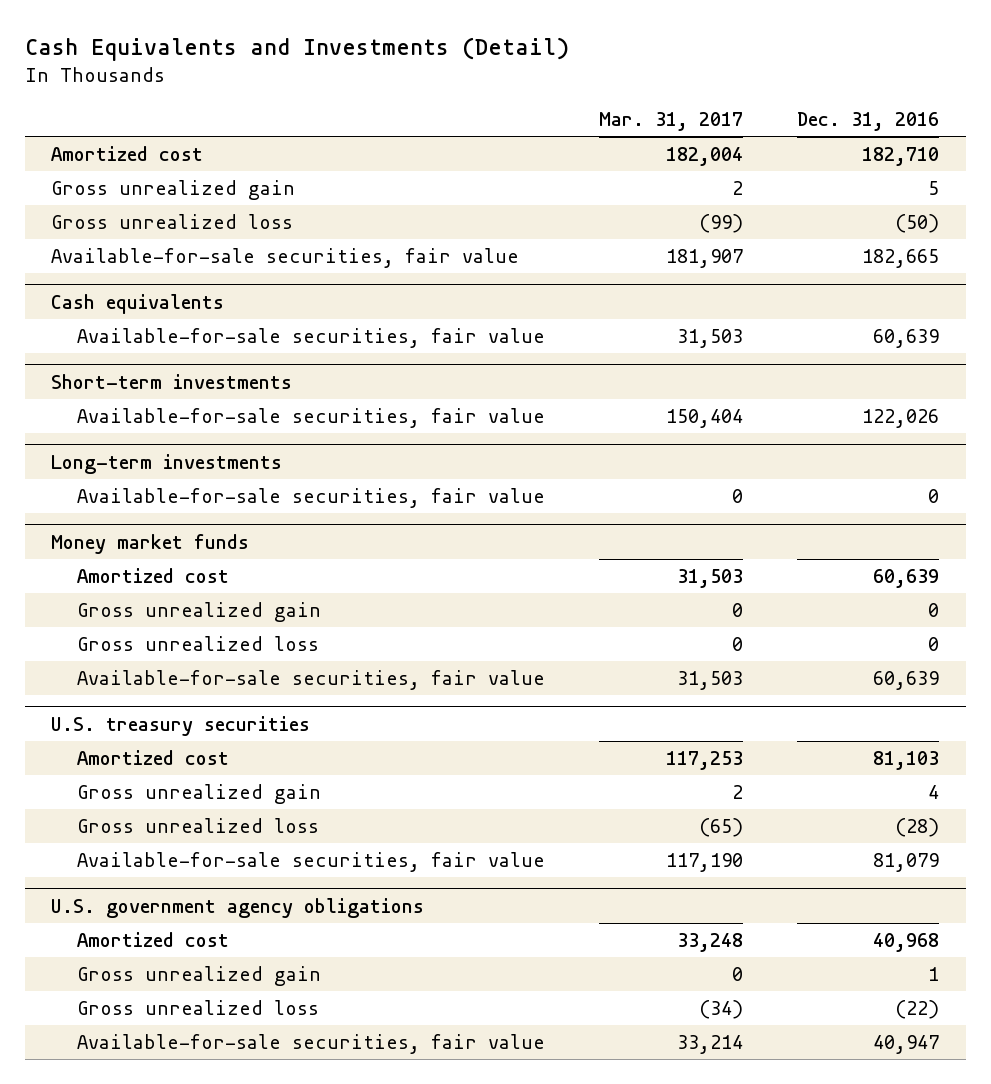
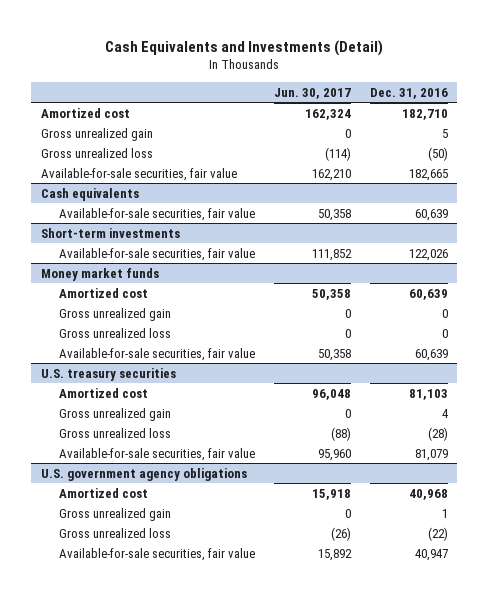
[599,111,744,131] Mar. 31, 2017 -> none
none -> [273,87,351,99] Jun. 30, 2017
[51,453,283,474] Long-term investments -> none
[77,487,546,508] Available-for-sale securities, fair value -> none

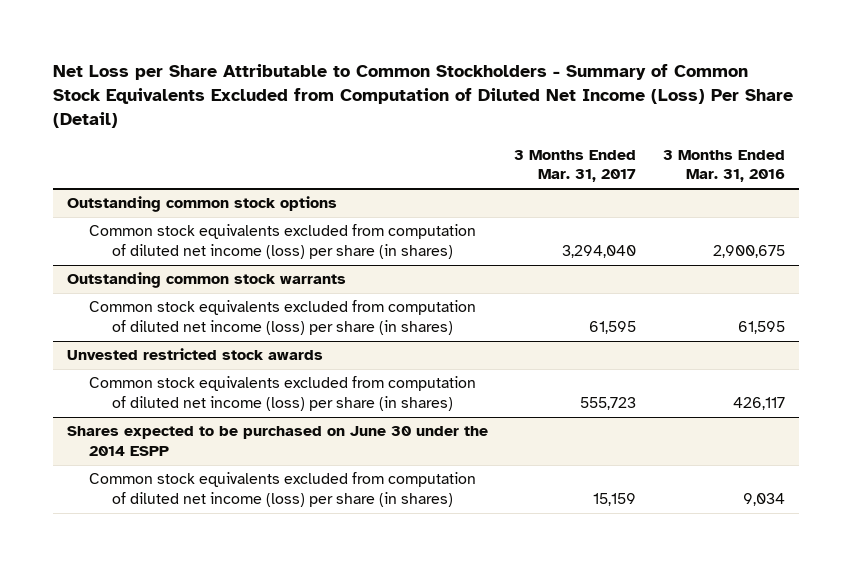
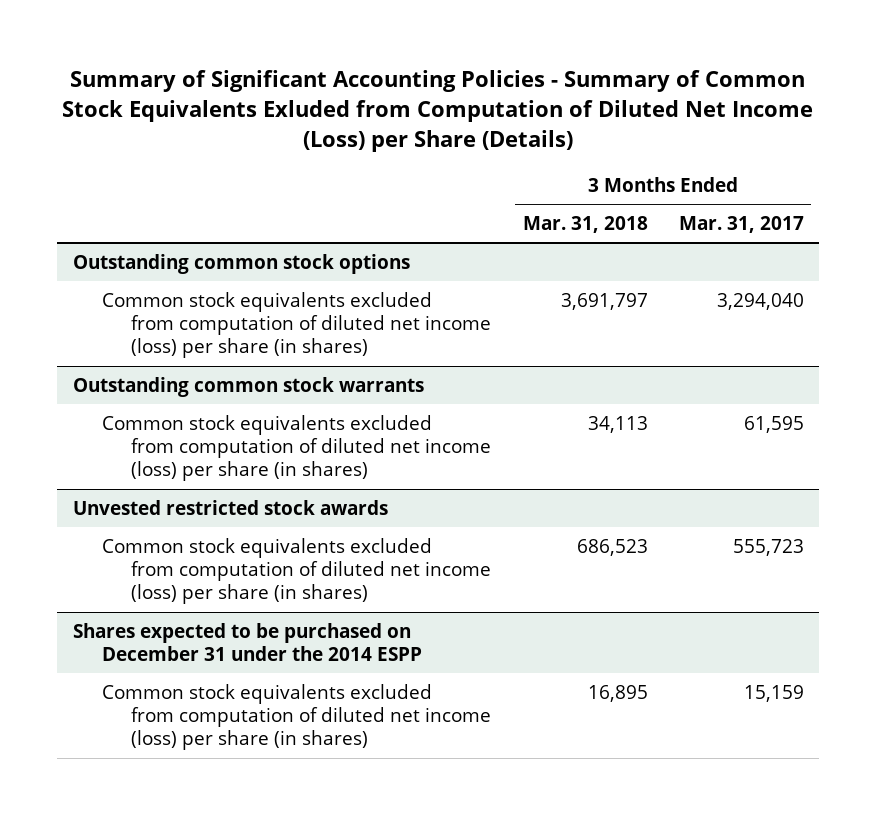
[53,64,794,129] Net Loss per Share Attributable to Common Stockholders - Summary of Common Stock Equivalents Excluded from Computation of Diluted Net Income (Loss) Per Share (Detail) -> [62,70,814,152] Summary of Significant Accounting Policies - Summary of Common Stock Equivalents Exluded from Computation of Diluted Net Income (Loss) per Share (Details)
[663,149,786,183] 3 Months Ended Mar. 31, 2016 -> none
none -> [522,215,648,233] Mar. 31, 2018
[66,426,488,456] Shares expected to be purchased on June 30 under the 2014 ESPP -> [72,622,423,662] Shares expected to be purchased on December 31 under the 2014 ESPP

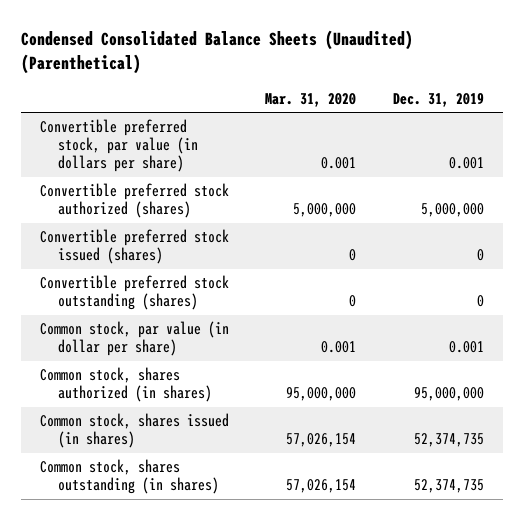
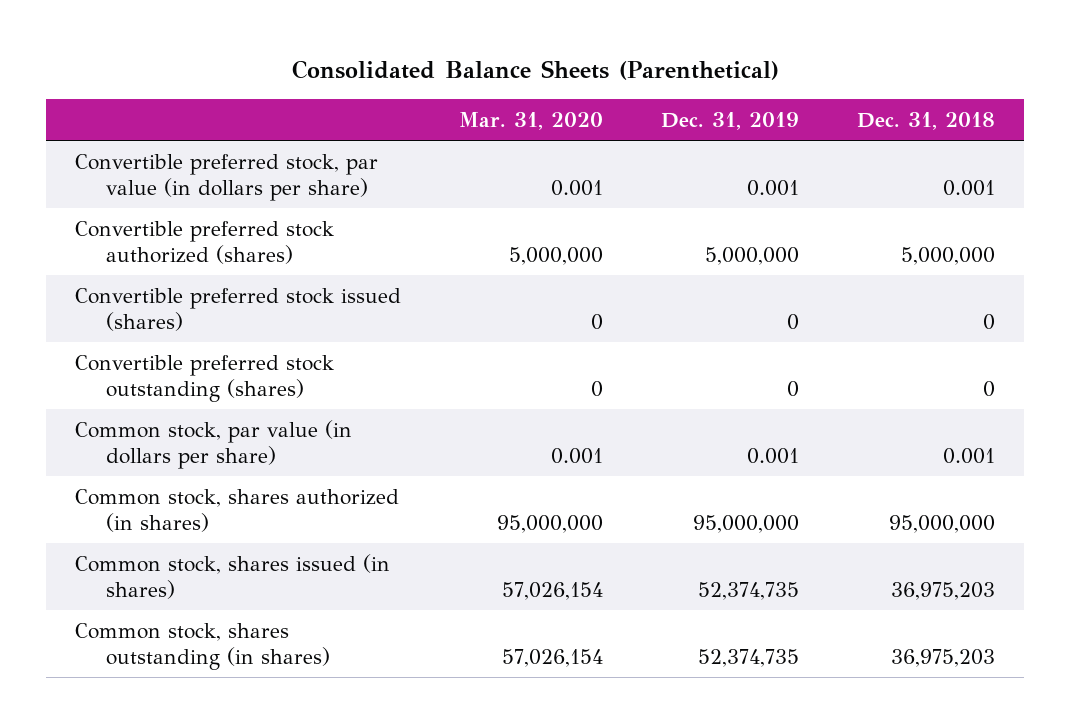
[21,30,414,74] Condensed Consolidated Balance Sheets (Unaudited) (Parenthetical) -> [291,60,779,81] Consolidated Balance Sheets (Parenthetical)
none -> [856,112,995,131] Dec. 31, 2018
[39,321,229,357] Common stock, par value (in dollar per share) -> [74,419,352,469] Common stock, par value (in dollars per share)

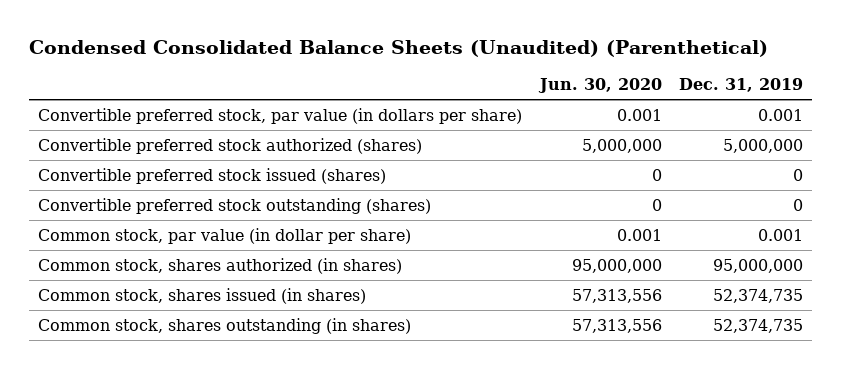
[291,60,779,81] Consolidated Balance Sheets (Parenthetical) -> [28,39,768,57] Condensed Consolidated Balance Sheets (Unaudited) (Parenthetical)
[458,112,603,131] Mar. 31, 2020 -> none
[856,112,995,131] Dec. 31, 2018 -> none
none -> [537,78,662,94] Jun. 30, 2020
[74,419,352,469] Common stock, par value (in dollars per share) -> [37,227,411,244] Common stock, par value (in dollar per share)

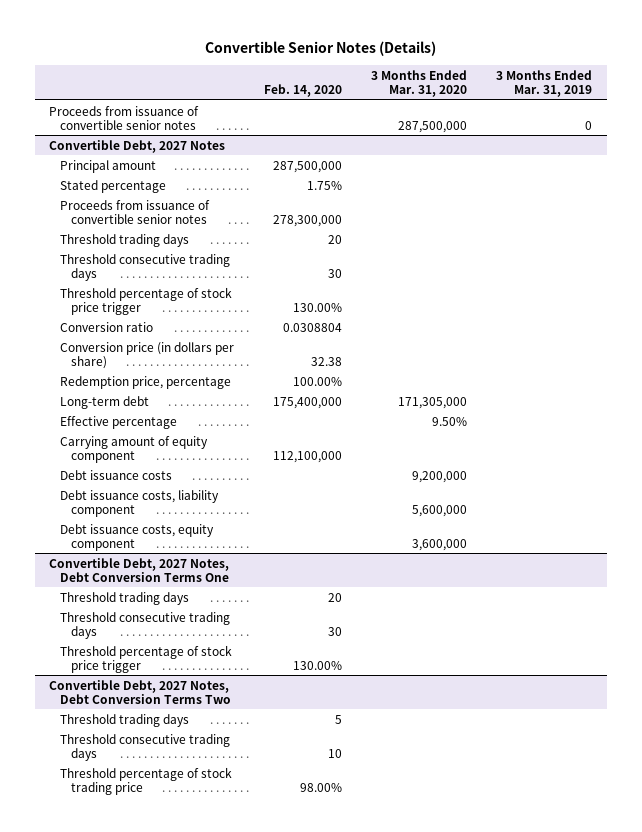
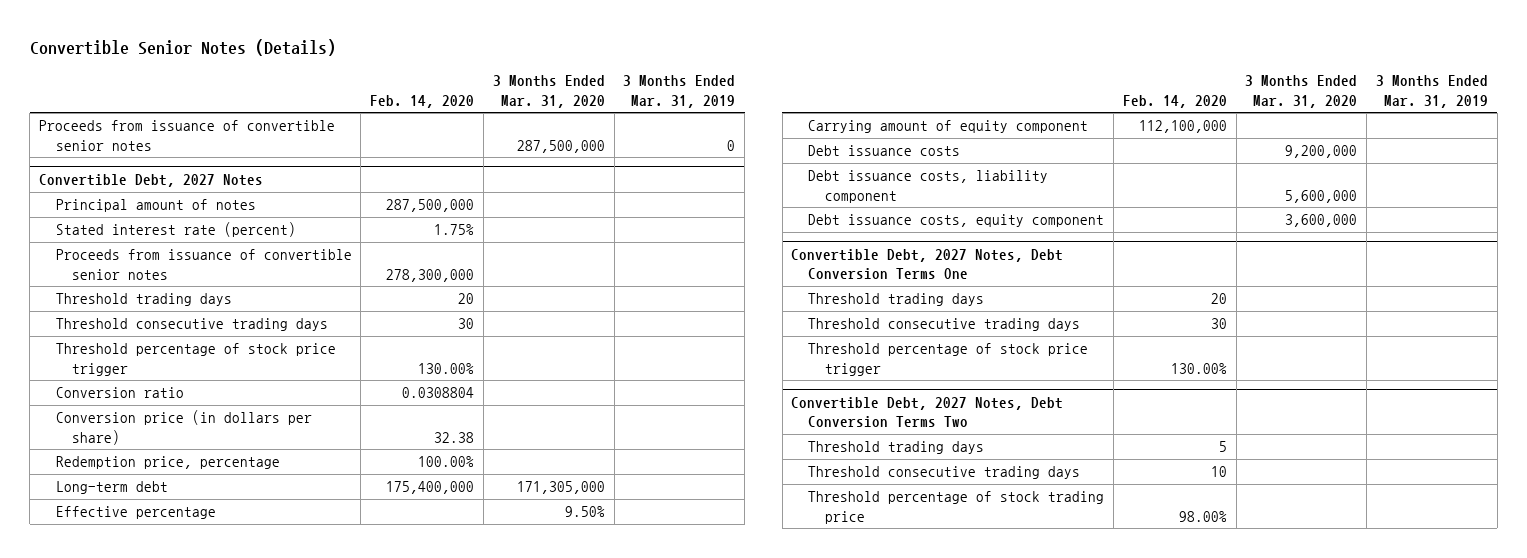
[60,159,157,173] Principal amount -> [55,199,256,213] Principal amount of notes
[60,179,167,193] Stated percentage -> [55,222,296,238] Stated interest rate (percent)

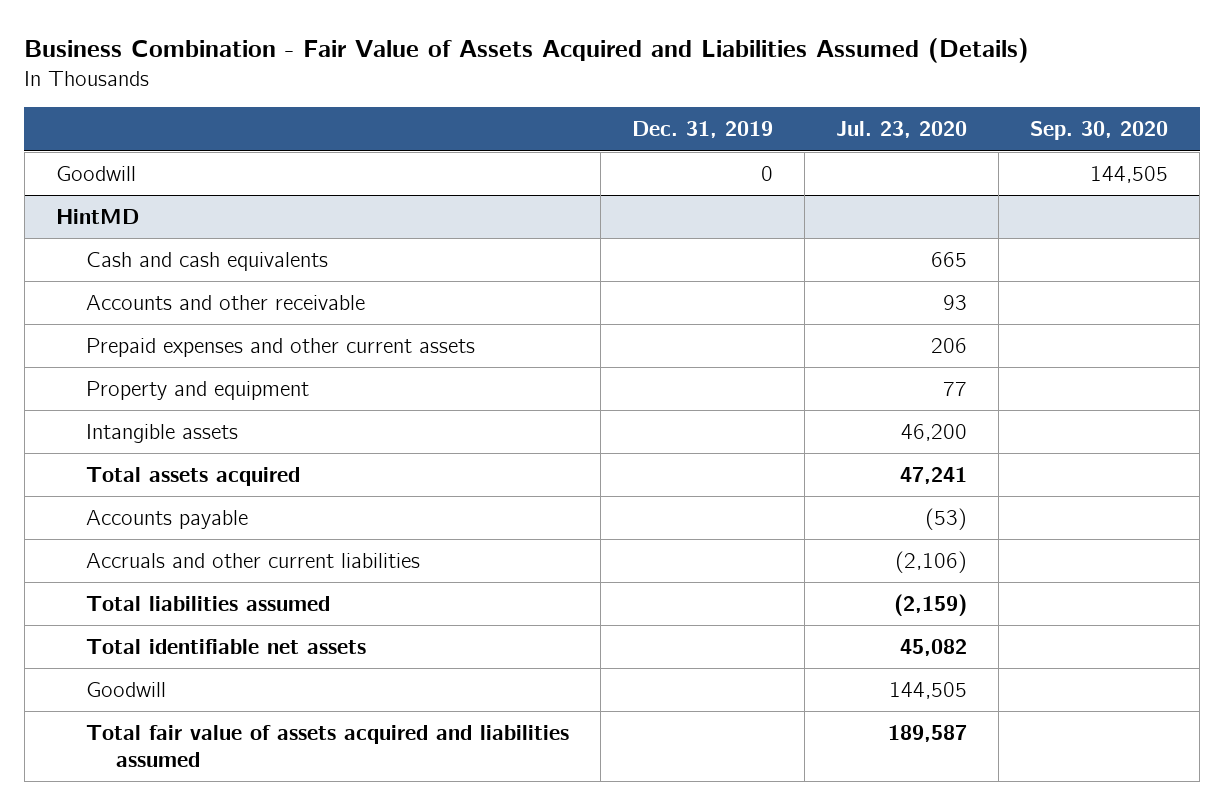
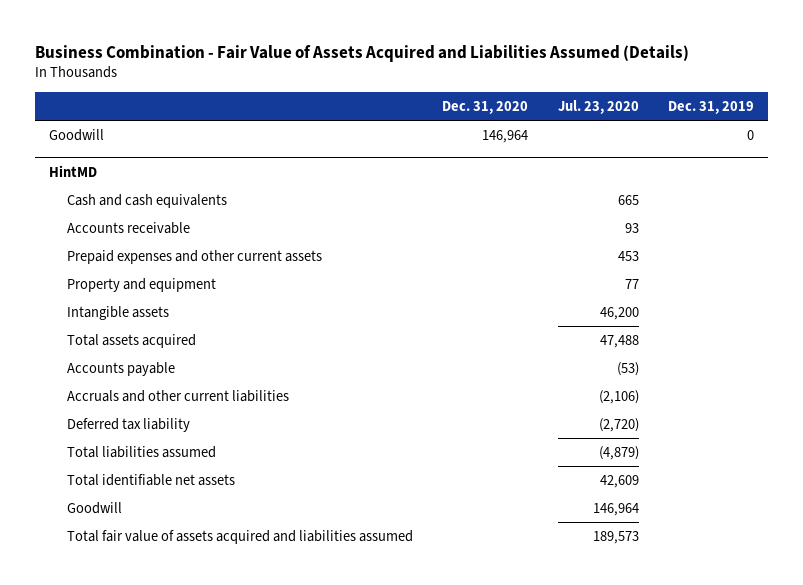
[1030,121,1169,141] Sep. 30, 2020 -> none
none -> [442,101,529,115] Dec. 31, 2020
[86,295,366,311] Accounts and other receivable -> [67,222,191,235] Accounts receivable
[931,338,968,354] 206 -> [617,251,639,262] 453
[900,467,968,485] 47,241 -> [599,335,639,349] 47,488
none -> [67,418,191,433] Deferred tax liability
[894,594,968,617] (2,159) -> [598,446,639,461] (4,879)
[900,639,968,657] 45,082 -> [599,475,639,489] 42,609
[889,682,968,700] 144,505 -> [592,503,639,517] 146,964
[888,725,968,743] 189,587 -> [592,531,639,545] 189,573

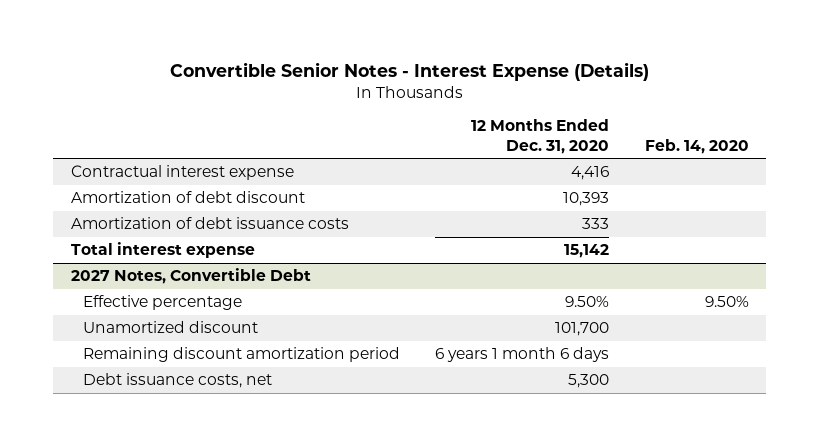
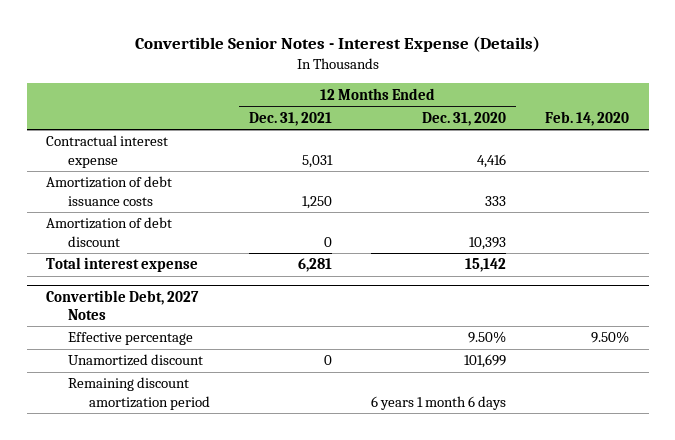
none -> [249,111,333,126] Dec. 31, 2021
[70,191,305,204] Amortization of debt discount -> [46,217,173,247] Amortization of debt discount
[70,268,311,285] 2027 Notes, Convertible Debt -> [46,289,200,320] Convertible Debt, 2027 Notes
[555,322,610,337] 101,700 -> [464,354,507,369] 101,699
[83,373,273,389] Debt issuance costs, net -> none

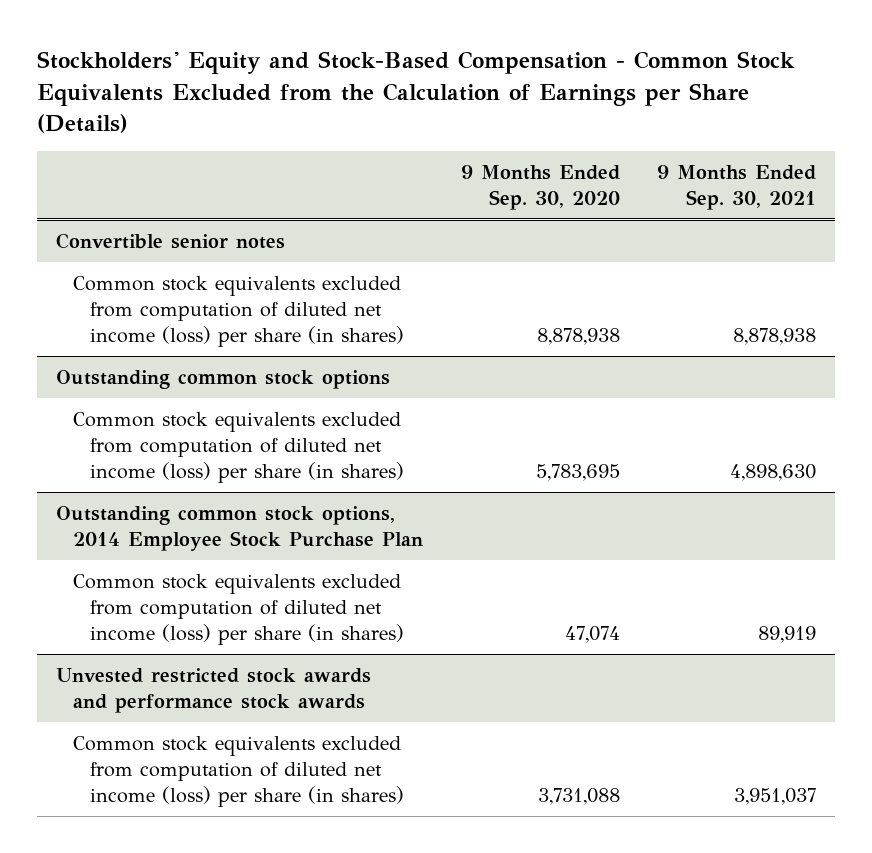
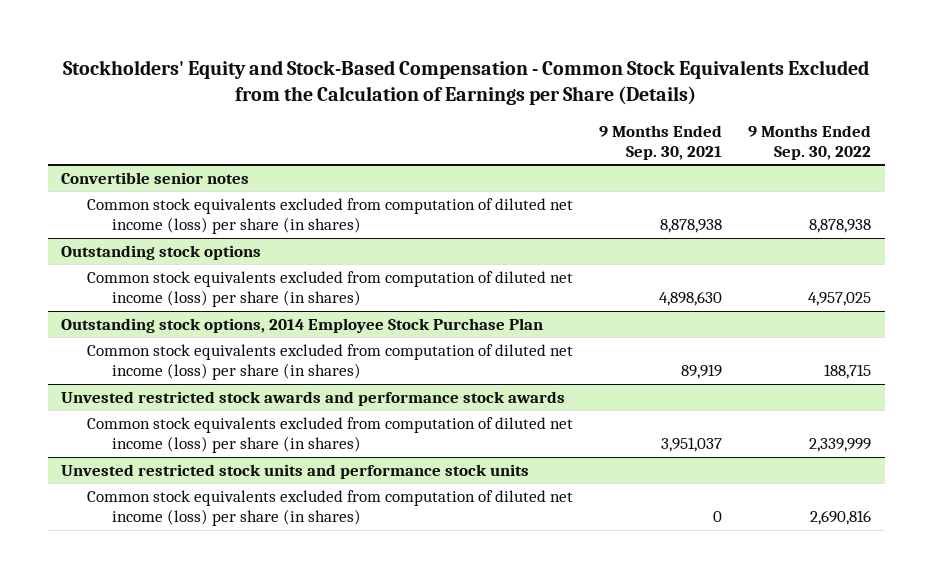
[460,164,620,210] 9 Months Ended Sep. 30, 2020 -> none
none -> [748,124,872,160] 9 Months Ended Sep. 30, 2022
[55,369,390,389] Outstanding common stock options -> [61,244,262,260] Outstanding stock options
[55,505,423,551] Outstanding common stock options, 2014 Employee Stock Purchase Plan -> [61,317,544,333] Outstanding stock options, 2014 Employee Stock Purchase Plan
none -> [61,463,530,479] Unvested restricted stock units and performance stock units
none -> [86,489,573,527] Common stock equivalents excluded from computation of diluted net income (loss) per share (in shares)

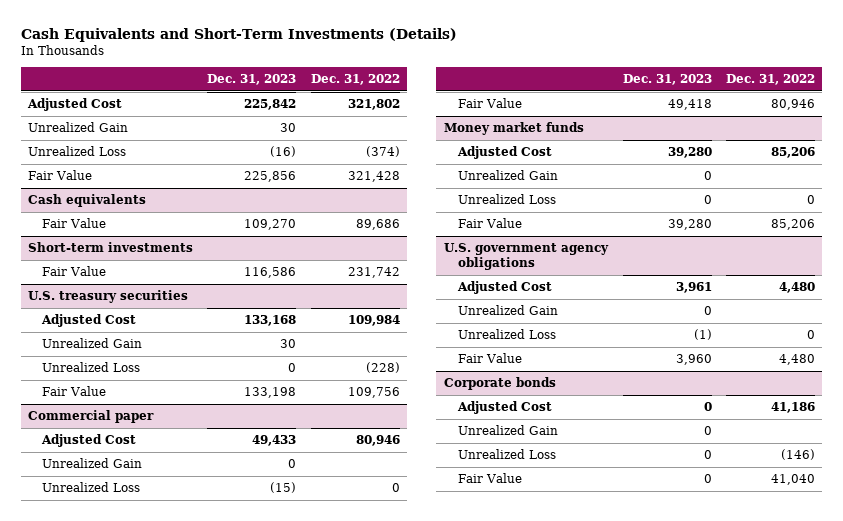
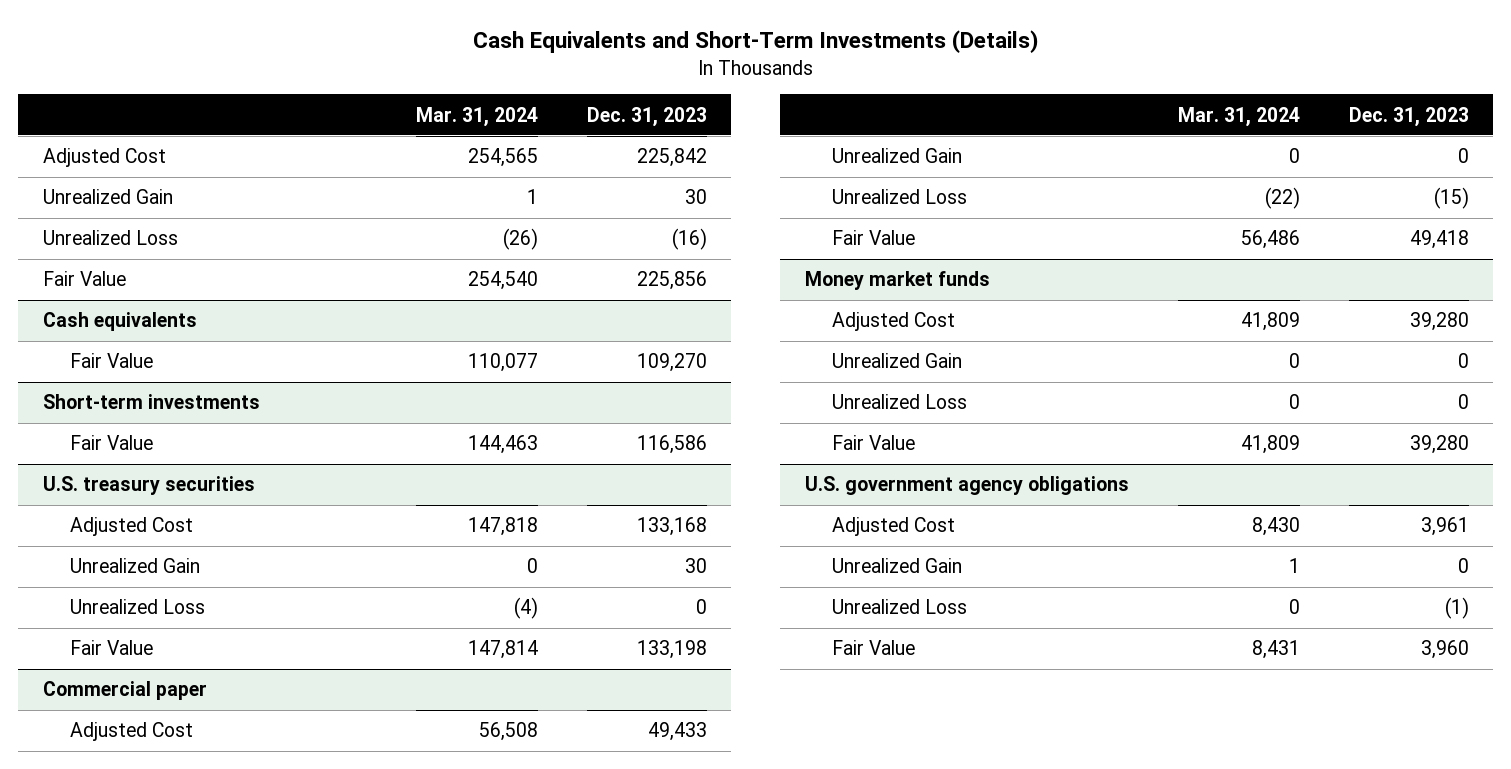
[310,74,400,86] Dec. 31, 2022 -> none
none -> [415,106,538,127] Mar. 31, 2024
[443,377,556,391] Corporate bonds -> none
[456,401,552,415] Adjusted Cost -> none
[457,425,558,436] Unrealized Gain -> none
[457,449,556,460] Unrealized Loss -> none
[457,473,522,484] Fair Value -> none

